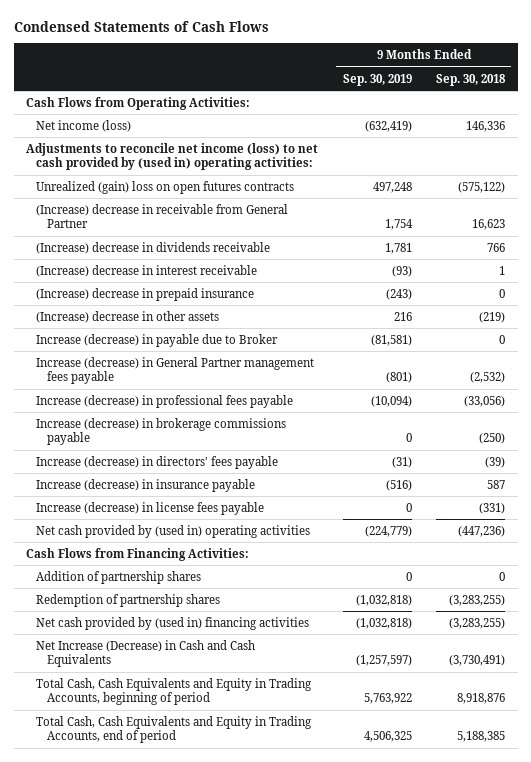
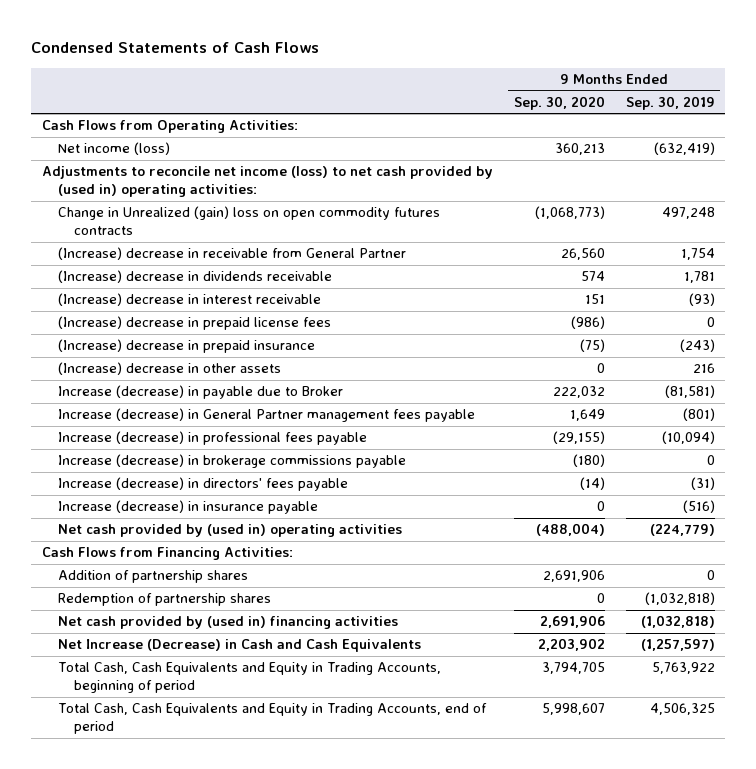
[436,73,507,86] Sep. 30, 2018 -> none
none -> [513,95,605,110] Sep. 30, 2020
[36,180,295,194] Unrealized (gain) loss on open futures contracts -> [57,206,440,236] Change in Unrealized (gain) loss on open commodity futures contracts
none -> [57,316,331,331] (Increase) decrease in prepaid license fees
[36,501,265,515] Increase (decrease) in license fees payable -> none

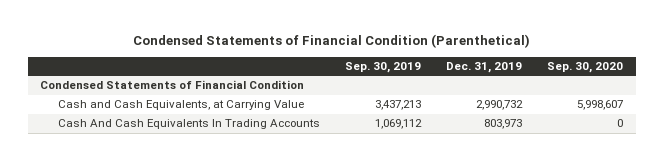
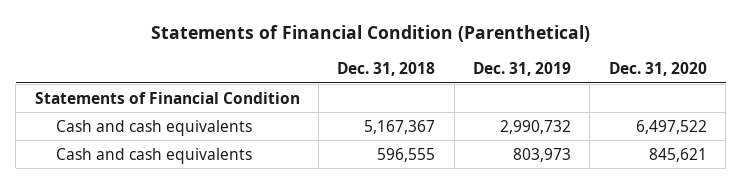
[132,34,530,49] Condensed Statements of Financial Condition (Parenthetical) -> [150,25,590,43] Statements of Financial Condition (Parenthetical)
[345,62,422,74] Sep. 30, 2019 -> none
[547,62,624,74] Sep. 30, 2020 -> none
none -> [337,62,436,77] Dec. 31, 2018
none -> [608,62,707,77] Dec. 31, 2020
[40,80,305,90] Condensed Statements of Financial Condition -> [34,91,300,104] Statements of Financial Condition
[58,100,305,111] Cash and Cash Equivalents, at Carrying Value -> [55,119,252,136] Cash and cash equivalents
[58,119,321,130] Cash And Cash Equivalents In Trading Accounts -> [55,147,252,164] Cash and cash equivalents

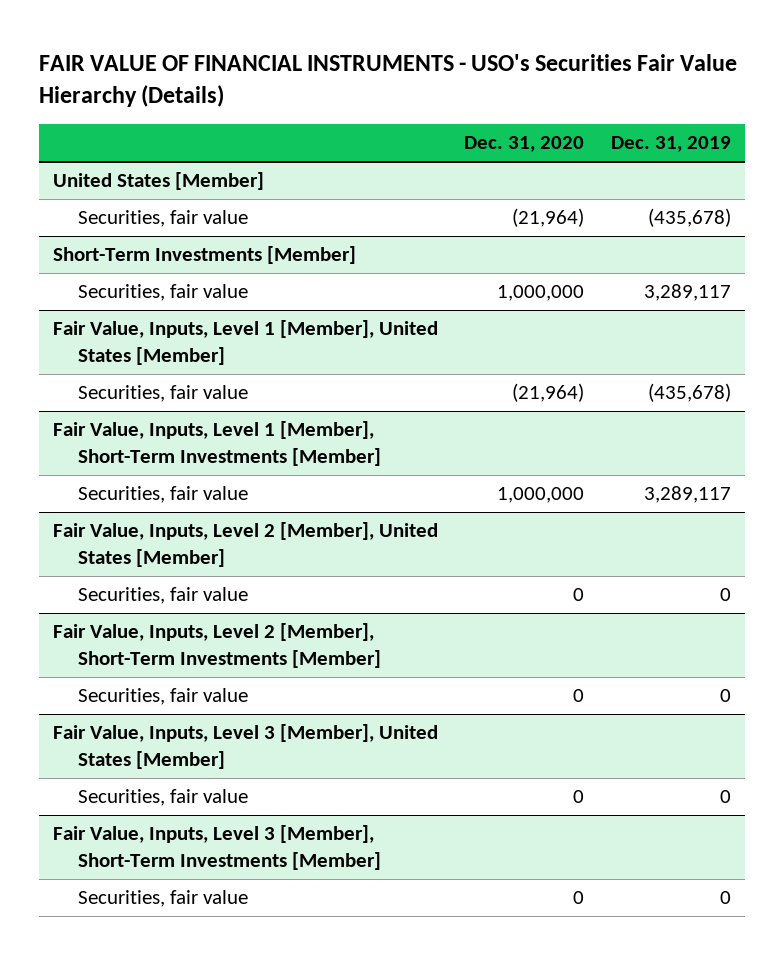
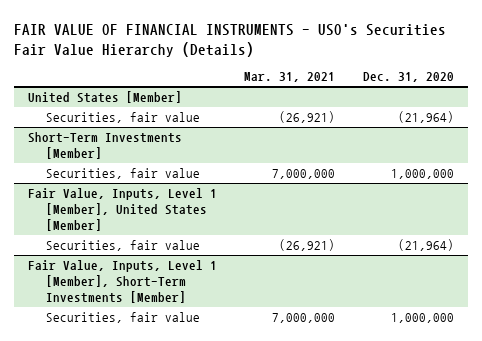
[611,136,732,153] Dec. 31, 2019 -> none
none -> [244,72,336,83] Mar. 31, 2021
[52,522,438,568] Fair Value, Inputs, Level 2 [Member], United States [Member] -> none
[77,587,248,605] Securities, fair value -> none
[52,623,381,669] Fair Value, Inputs, Level 2 [Member], Short-Term Investments [Member] -> none
[77,688,248,706] Securities, fair value -> none
[52,724,438,770] Fair Value, Inputs, Level 3 [Member], United States [Member] -> none
[77,789,248,807] Securities, fair value -> none
[52,825,381,871] Fair Value, Inputs, Level 3 [Member], Short-Term Investments [Member] -> none
[77,890,248,908] Securities, fair value -> none

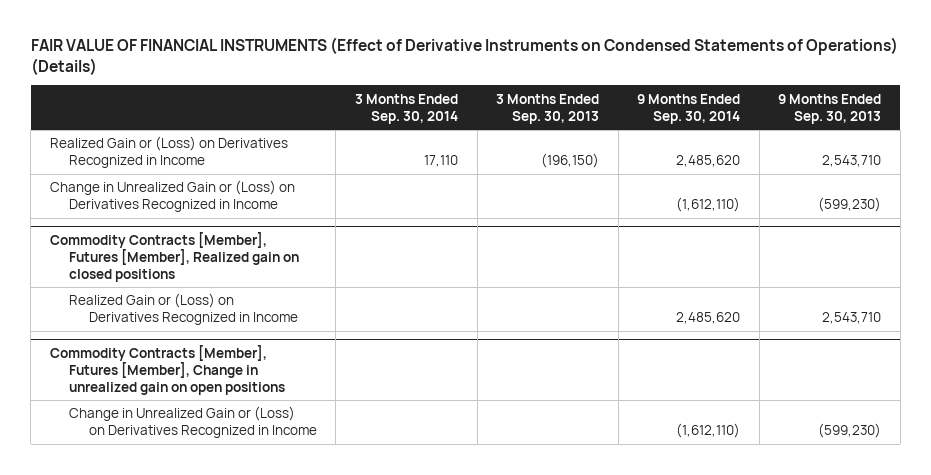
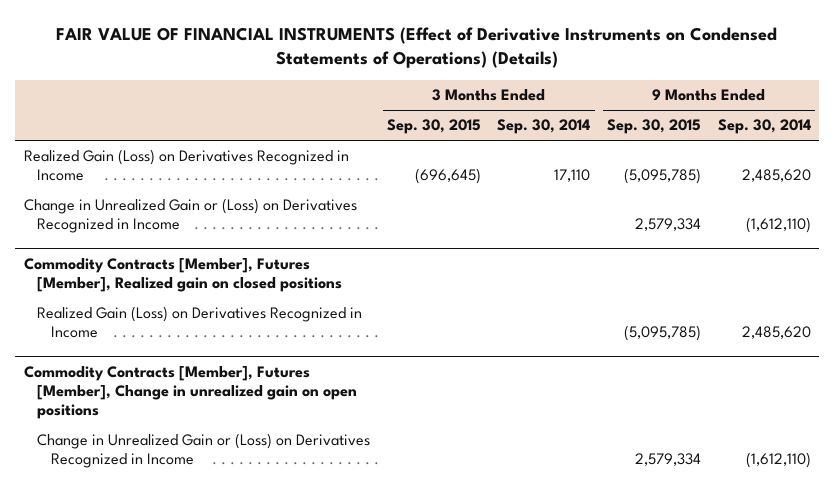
[496,93,600,124] 3 Months Ended Sep. 30, 2013 -> none
[778,93,882,124] 9 Months Ended Sep. 30, 2013 -> none
none -> [386,119,481,135] Sep. 30, 2015
none -> [607,119,702,135] Sep. 30, 2015
[49,136,288,169] Realized Gain or (Loss) on Derivatives Recognized in Income -> [23,149,349,182] Realized Gain (Loss) on Derivatives Recognized in Income
[69,293,298,326] Realized Gain or (Loss) on Derivatives Recognized in Income -> [37,306,363,339] Realized Gain (Loss) on Derivatives Recognized in Income

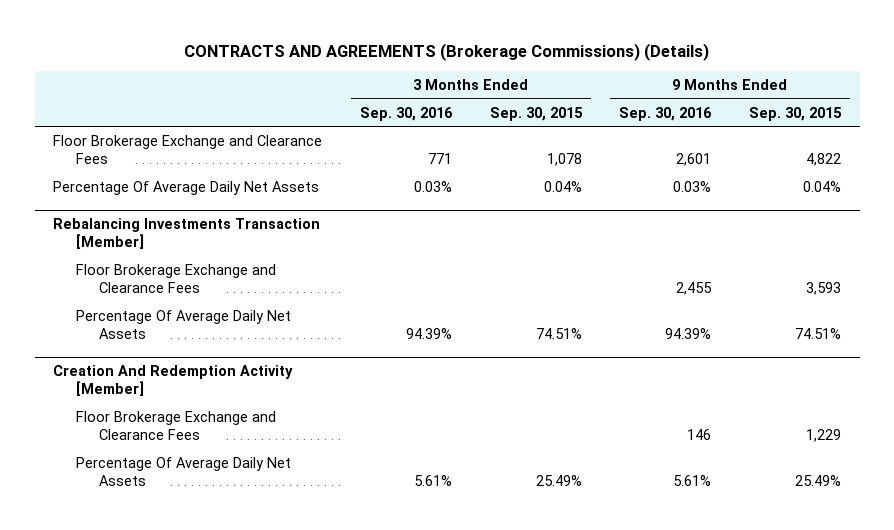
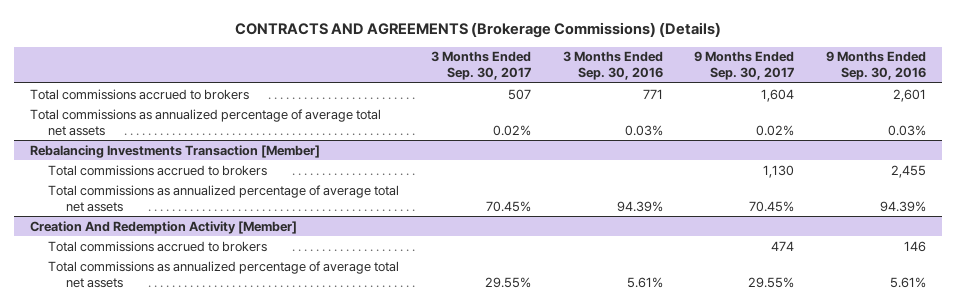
[489,106,583,121] Sep. 30, 2015 -> none
[748,106,842,121] Sep. 30, 2015 -> none
none -> [430,51,531,81] 3 Months Ended Sep. 30, 2017
none -> [694,51,795,81] 9 Months Ended Sep. 30, 2017
[53,134,323,165] Floor Brokerage Exchange and Clearance Fees -> [29,88,249,100] Total commissions accrued to brokers
[53,180,320,195] Percentage Of Average Daily Net Assets -> [29,108,381,136] Total commissions as annualized percentage of average total net assets
[76,263,277,294] Floor Brokerage Exchange and Clearance Fees -> [47,164,267,176] Total commissions accrued to brokers
[76,309,292,340] Percentage Of Average Daily Net Assets -> [47,184,399,212] Total commissions as annualized percentage of average total net assets
[76,410,277,441] Floor Brokerage Exchange and Clearance Fees -> [47,240,267,252] Total commissions accrued to brokers
[76,456,292,487] Percentage Of Average Daily Net Assets -> [47,260,399,288] Total commissions as annualized percentage of average total net assets

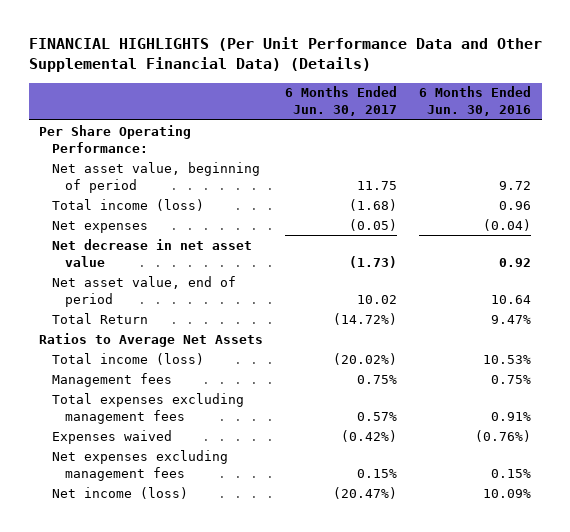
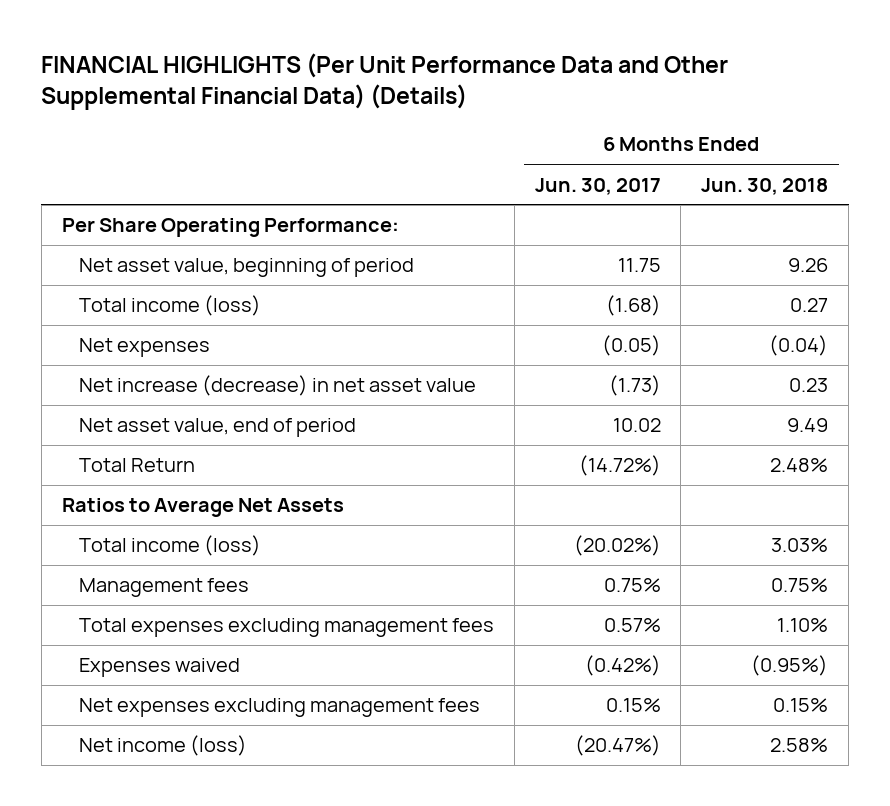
[418,86,531,117] 6 Months Ended Jun. 30, 2016 -> none
none -> [701,177,829,195] Jun. 30, 2018
[52,238,253,267] Net decrease in net asset value -> [78,375,476,397] Net increase (decrease) in net asset value

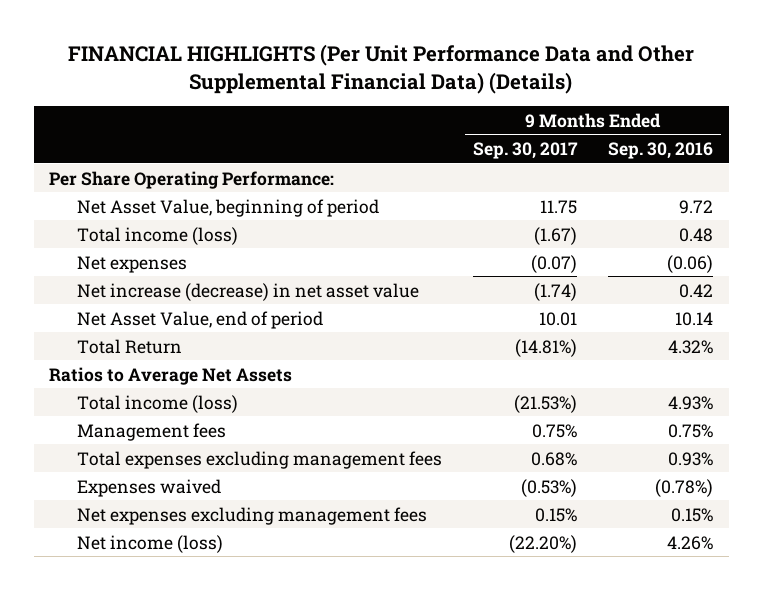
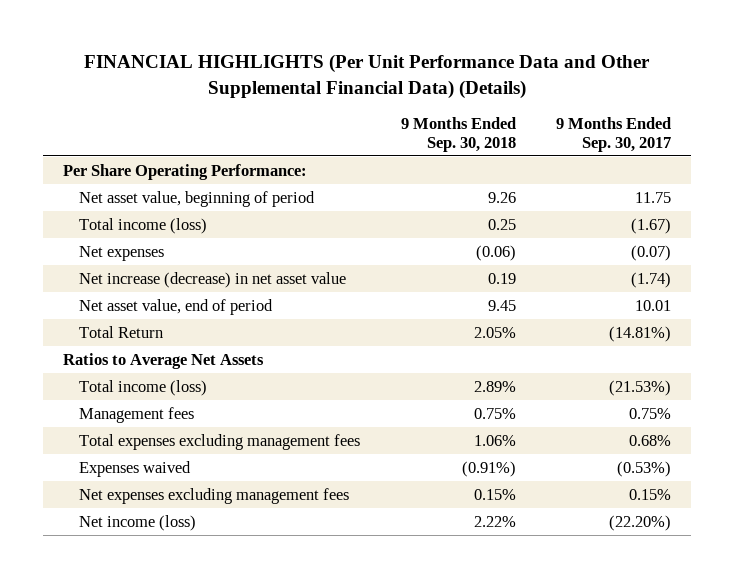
[608,142,714,160] Sep. 30, 2016 -> none
none -> [400,116,516,152] 9 Months Ended Sep. 30, 2018
[77,198,380,217] Net Asset Value, beginning of period -> [79,190,316,207] Net asset value, beginning of period
[77,310,324,329] Net Asset Value, end of period -> [79,298,274,315] Net asset value, end of period

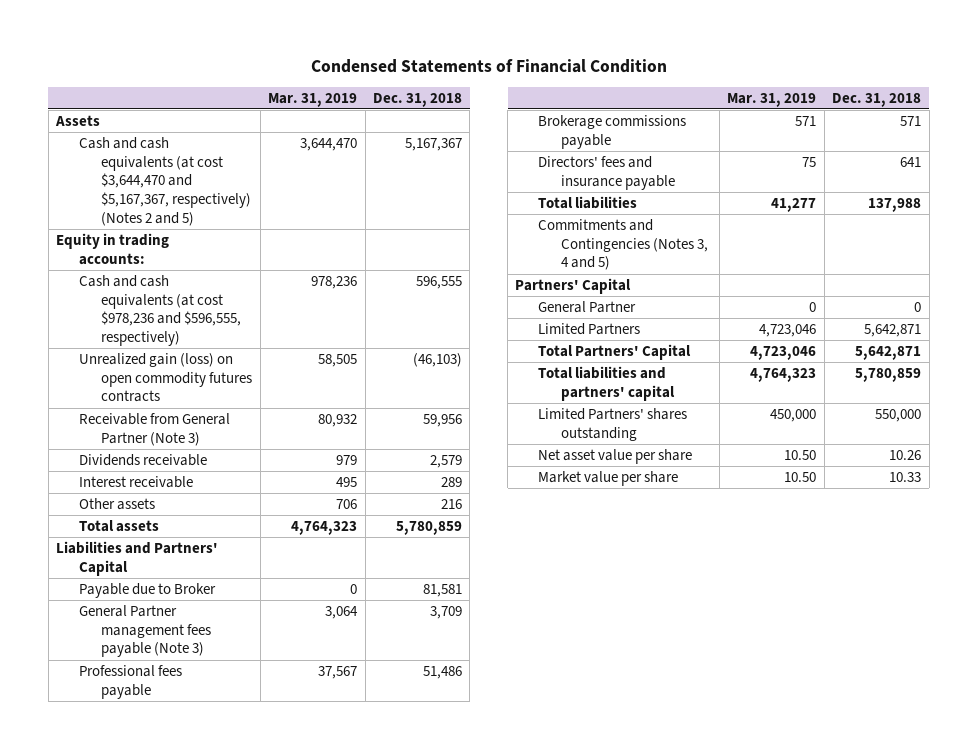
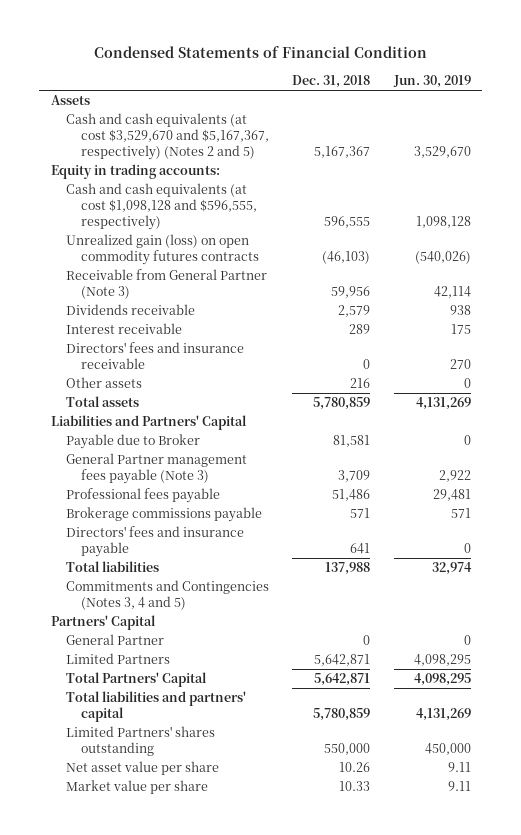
[268,92,358,107] Mar. 31, 2019 -> none
none -> [392,74,471,88] Jun. 30, 2019
[78,137,252,226] Cash and cash equivalents (at cost $3,644,470 and $5,167,367, respectively) (Notes 2 and 5) -> [65,113,269,160] Cash and cash equivalents (at cost $3,529,670 and $5,167,367, respectively) (Notes 2 and 5)
[78,275,242,347] Cash and cash equivalents (at cost $978,236 and $596,555, respectively) -> [65,183,257,230] Cash and cash equivalents (at cost $1,098,128 and $596,555, respectively)
none -> [65,342,244,369] Directors' fees and insurance receivable

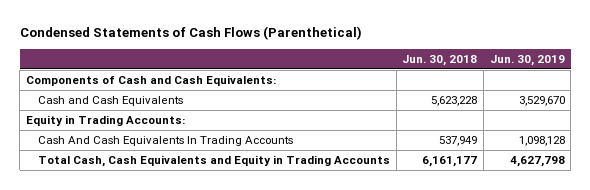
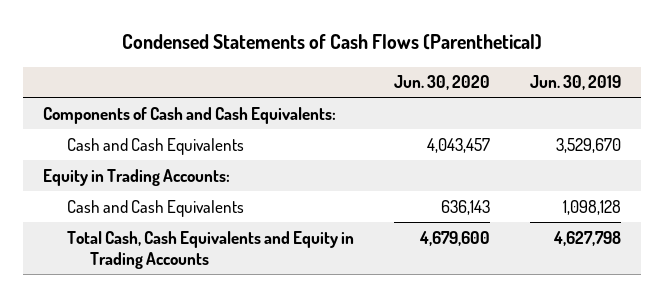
[402,54,478,66] Jun. 30, 2018 -> none
none -> [393,75,490,91] Jun. 30, 2020
[37,136,293,147] Cash And Cash Equivalents In Trading Accounts -> [66,199,244,217] Cash and Cash Equivalents

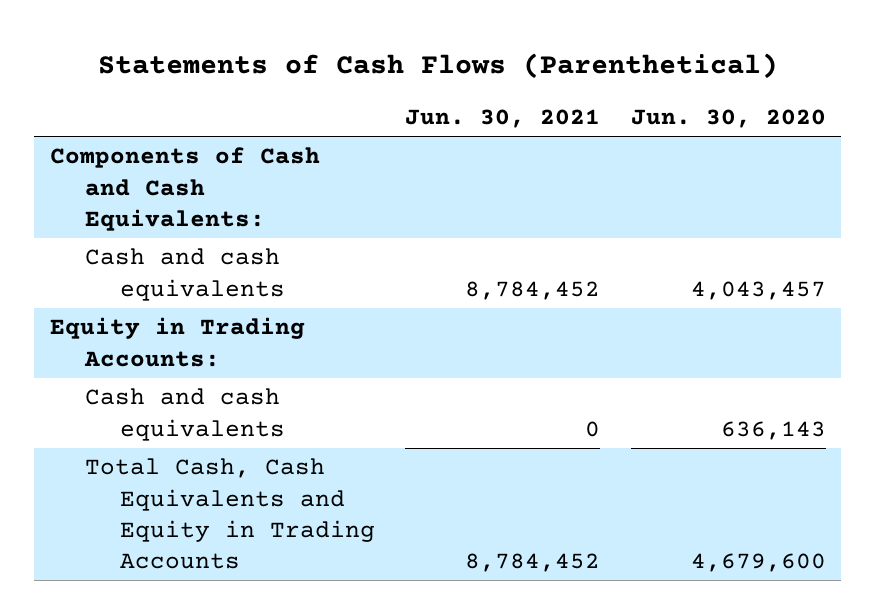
[122,34,543,51] Condensed Statements of Cash Flows (Parenthetical) -> [97,52,778,79] Statements of Cash Flows (Parenthetical)
[530,75,622,91] Jun. 30, 2019 -> none
none -> [405,108,601,128] Jun. 30, 2021
[66,137,244,155] Cash and Cash Equivalents -> [84,248,285,301] Cash and cash equivalents
[66,199,244,217] Cash and Cash Equivalents -> [84,388,285,441] Cash and cash equivalents

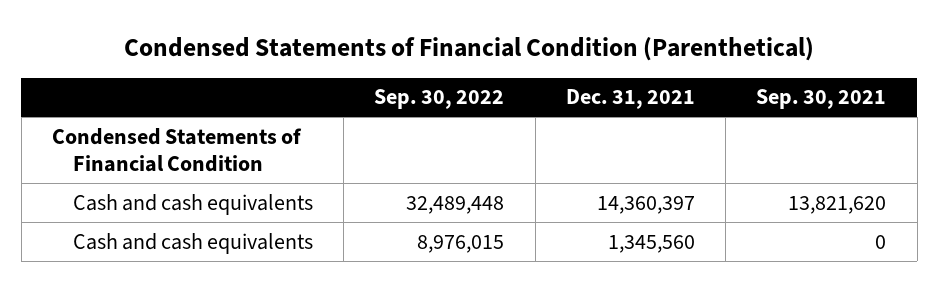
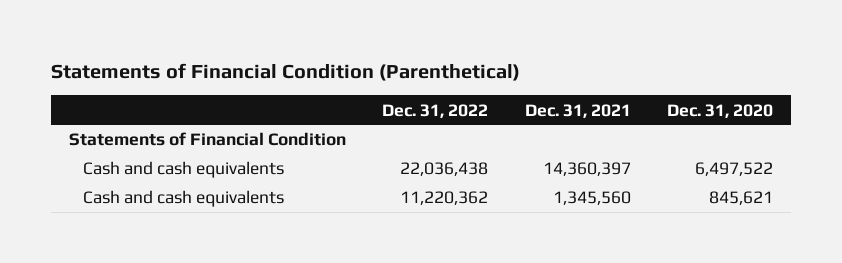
[124,36,815,61] Condensed Statements of Financial Condition (Parenthetical) -> [50,62,520,81] Statements of Financial Condition (Parenthetical)
[374,89,505,110] Sep. 30, 2022 -> none
[756,89,887,110] Sep. 30, 2021 -> none
none -> [382,103,489,118] Dec. 31, 2022
none -> [666,103,773,118] Dec. 31, 2020
[51,127,302,173] Condensed Statements of Financial Condition -> [68,132,346,147] Statements of Financial Condition

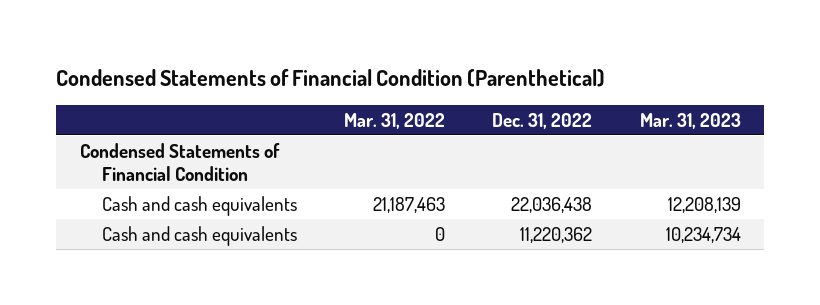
[50,62,520,81] Statements of Financial Condition (Parenthetical) -> [56,68,606,87] Condensed Statements of Financial Condition (Parenthetical)
[524,103,631,118] Dec. 31, 2021 -> none
[666,103,773,118] Dec. 31, 2020 -> none
none -> [344,112,446,129] Mar. 31, 2022
none -> [639,112,741,129] Mar. 31, 2023
[68,132,346,147] Statements of Financial Condition -> [79,142,280,182] Condensed Statements of Financial Condition

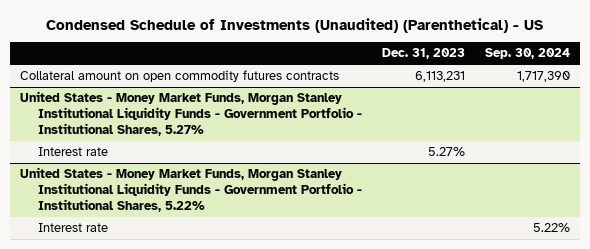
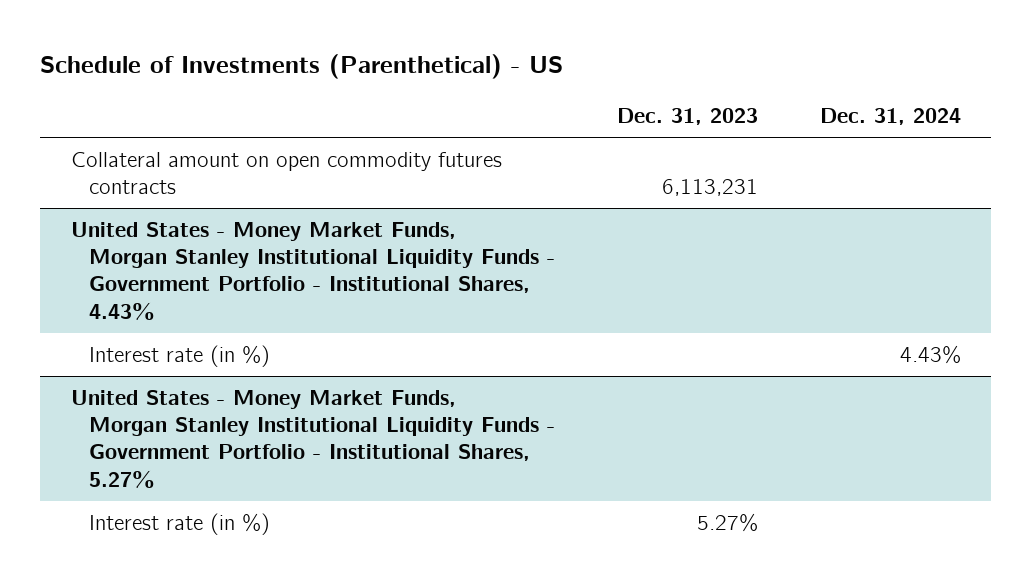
[46,17,544,33] Condensed Schedule of Investments (Unaudited) (Parenthetical) - US -> [40,54,564,80] Schedule of Investments (Parenthetical) - US
[484,48,570,60] Sep. 30, 2024 -> none
none -> [819,108,961,126] Dec. 31, 2024
none -> [70,221,556,320] United States - Money Market Funds, Morgan Stanley Institutional Liquidity Funds - Government Portfolio - Institutional Shares, 4.43%
none -> [89,344,271,367] Interest rate (in %)
[20,167,362,212] United States - Money Market Funds, Morgan Stanley Institutional Liquidity Funds - Government Portfolio - Institutional Shares, 5.22% -> none
[37,223,108,233] Interest rate -> none
[37,147,108,157] Interest rate -> [89,512,271,535] Interest rate (in %)

